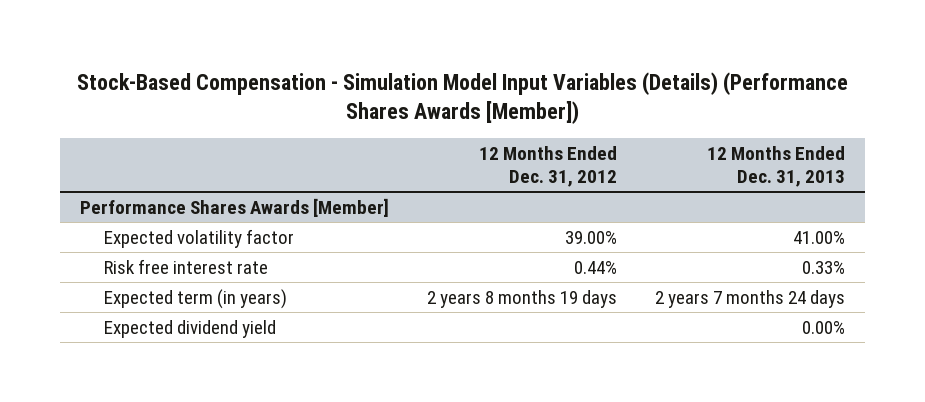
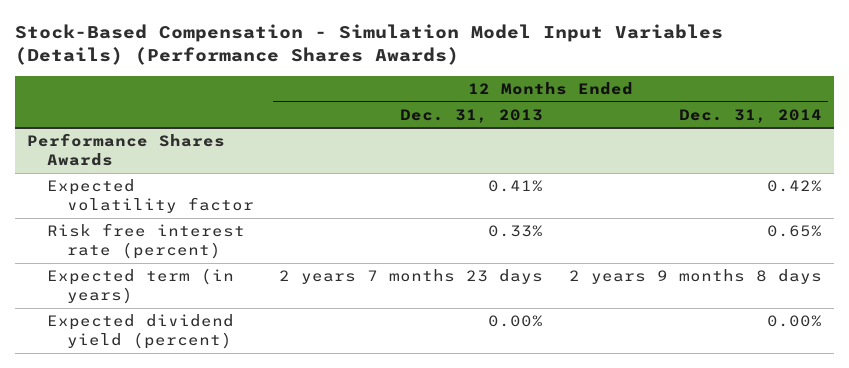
[76,71,848,125] Stock-Based Compensation - Simulation Model Input Variables (Details) (Performance Shares Awards [Member]) -> [14,23,723,65] Stock-Based Compensation - Simulation Model Input Variables (Details) (Performance Shares Awards)
[479,146,618,187] 12 Months Ended Dec. 31, 2012 -> none
none -> [678,108,822,123] Dec. 31, 2014
[79,197,389,217] Performance Shares Awards [Member] -> [27,133,226,166] Performance Shares Awards
[793,230,846,244] 41.00% -> [488,180,544,193] 0.41%
[103,258,268,274] Risk free interest rate -> [47,223,246,259] Risk free interest rate (percent)
[655,289,846,308] 2 years 7 months 24 days -> [279,269,544,285] 2 years 7 months 23 days
[103,319,276,338] Expected dividend yield -> [47,314,235,349] Expected dividend yield (percent)

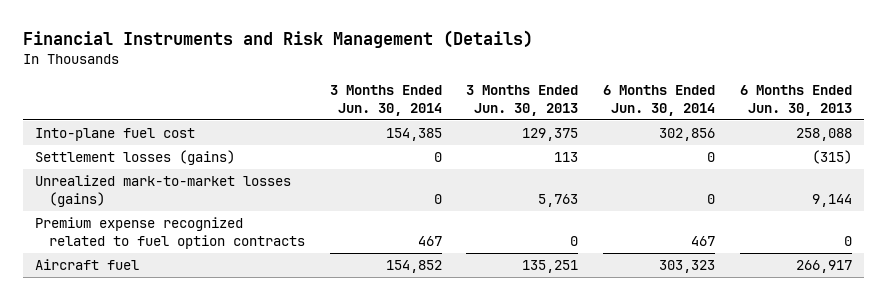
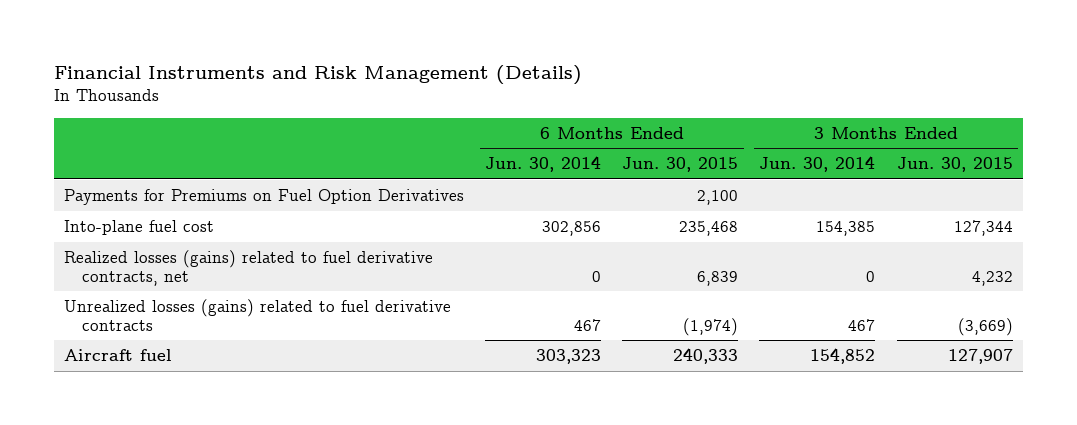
[466,85,579,116] 3 Months Ended Jun. 30, 2013 -> none
[740,85,853,116] 6 Months Ended Jun. 30, 2013 -> none
none -> [622,157,739,173] Jun. 30, 2015
none -> [896,157,1013,173] Jun. 30, 2015
none -> [64,188,465,205] Payments for Premiums on Fuel Option Derivatives
[35,217,305,249] Premium expense recognized related to fuel option contracts -> none
[35,150,236,166] Settlement losses (gains) -> [64,249,434,286] Realized losses (gains) related to fuel derivative contracts, net
[35,175,292,207] Unrealized mark-to-market losses (gains) -> [64,298,452,331] Unrealized losses (gains) related to fuel derivative contracts
[433,193,442,204] 0 -> [848,318,876,331] 467
[707,193,716,204] 0 -> [574,318,602,331] 467

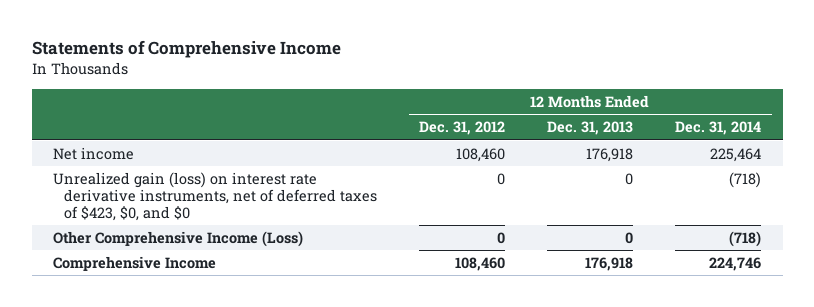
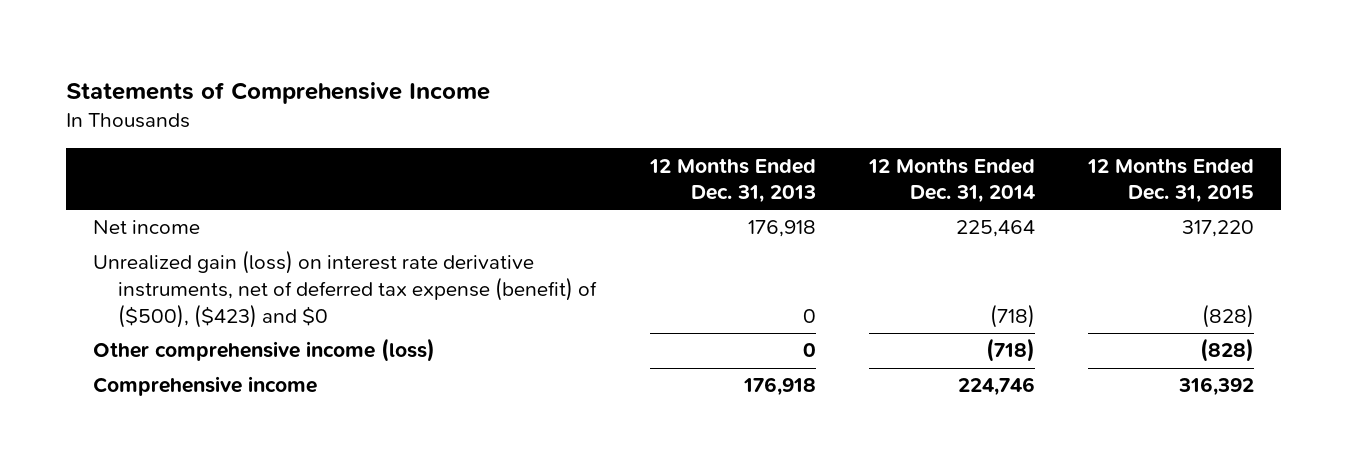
[419,121,506,136] Dec. 31, 2012 -> none
none -> [1087,157,1255,204] 12 Months Ended Dec. 31, 2015
[52,172,377,222] Unrealized gain (loss) on interest rate derivative instruments, net of deferred taxes of $423, $0, and $0 -> [92,250,598,328] Unrealized gain (loss) on interest rate derivative instruments, net of deferred tax expense (benefit) of ($500), ($423) and $0
[52,231,303,248] Other Comprehensive Income (Loss) -> [92,338,435,363] Other comprehensive income (loss)
[52,256,216,272] Comprehensive Income -> [92,376,317,397] Comprehensive income

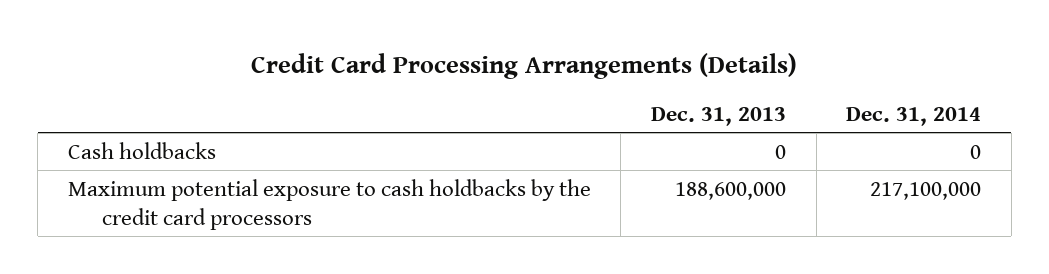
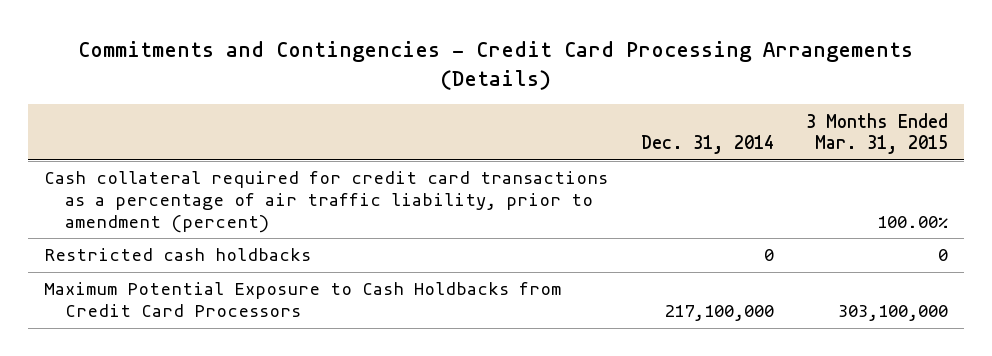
[251,52,798,79] Credit Card Processing Arrangements (Details) -> [78,40,914,90] Commitments and Contingencies - Credit Card Processing Arrangements (Details)
[650,106,786,126] Dec. 31, 2013 -> none
none -> [806,112,949,155] 3 Months Ended Mar. 31, 2015
none -> [44,171,609,233] Cash collateral required for credit card transactions as a percentage of air traffic liability, prior to amendment (percent)
[67,141,216,159] Cash holdbacks -> [44,248,312,262] Restricted cash holdbacks
[67,178,591,230] Maximum potential exposure to cash holdbacks by the credit card processors -> [44,282,562,318] Maximum Potential Exposure to Cash Holdbacks from Credit Card Processors

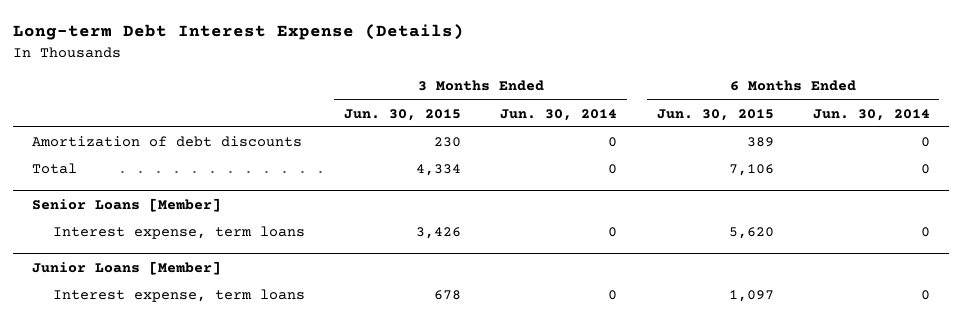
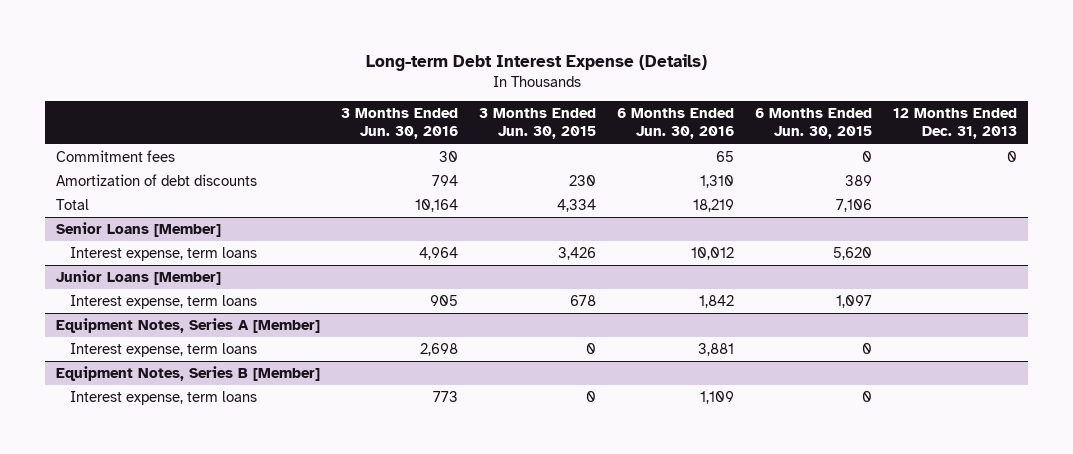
[500,108,618,121] Jun. 30, 2014 -> none
[812,108,930,121] Jun. 30, 2014 -> none
none -> [340,108,458,140] 3 Months Ended Jun. 30, 2016
none -> [617,108,735,140] 6 Months Ended Jun. 30, 2016
none -> [893,108,1018,140] 12 Months Ended Dec. 31, 2013
none -> [55,149,175,162] Commitment fees
none -> [55,317,320,333] Equipment Notes, Series A [Member]
none -> [69,342,257,357] Interest expense, term loans
none -> [55,365,320,381] Equipment Notes, Series B [Member]
none -> [69,390,257,405] Interest expense, term loans

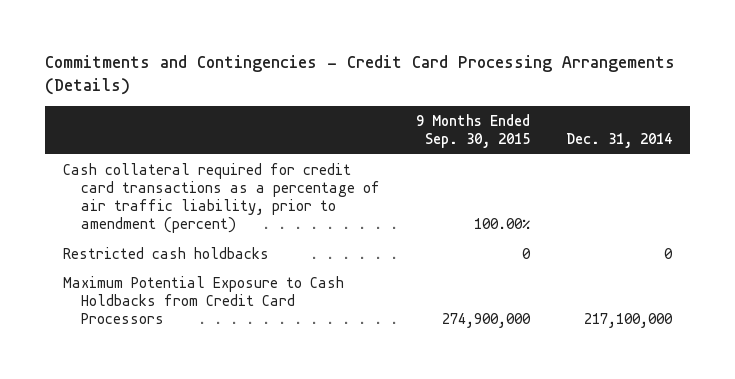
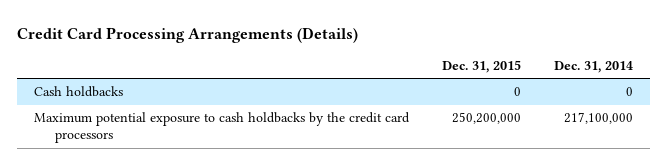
[45,55,676,96] Commitments and Contingencies - Credit Card Processing Arrangements (Details) -> [17,26,359,43] Credit Card Processing Arrangements (Details)
[416,113,531,149] 9 Months Ended Sep. 30, 2015 -> none
none -> [442,59,522,73] Dec. 31, 2015
[62,162,381,234] Cash collateral required for credit card transactions as a percentage of air traffic liability, prior to amendment (percent) -> none
[62,246,269,259] Restricted cash holdbacks -> [33,86,123,98] Cash holdbacks
[62,275,344,325] Maximum Potential Exposure to Cash Holdbacks from Credit Card Processors -> [33,112,410,144] Maximum potential exposure to cash holdbacks by the credit card processors

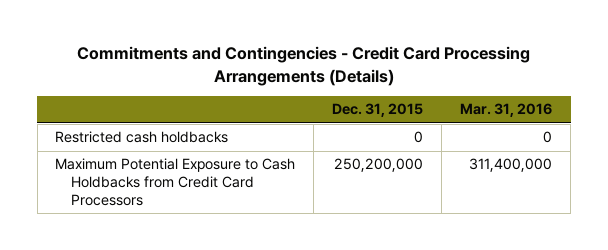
[17,26,359,43] Credit Card Processing Arrangements (Details) -> [76,46,530,86] Commitments and Contingencies - Credit Card Processing Arrangements (Details)
[554,60,634,73] Dec. 31, 2014 -> none
none -> [460,103,553,118] Mar. 31, 2016
[33,86,123,98] Cash holdbacks -> [55,131,229,144] Restricted cash holdbacks
[33,112,410,144] Maximum potential exposure to cash holdbacks by the credit card processors -> [55,158,296,206] Maximum Potential Exposure to Cash Holdbacks from Credit Card Processors

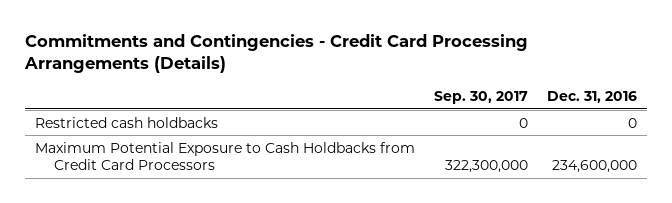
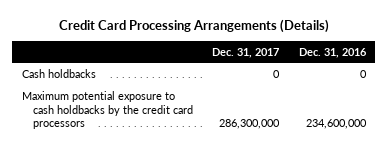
[24,34,529,74] Commitments and Contingencies - Credit Card Processing Arrangements (Details) -> [58,18,329,33] Credit Card Processing Arrangements (Details)
[433,91,528,105] Sep. 30, 2017 -> none
none -> [212,47,280,58] Dec. 31, 2017
[34,116,218,128] Restricted cash holdbacks -> [21,68,96,78] Cash holdbacks
[34,141,415,171] Maximum Potential Exposure to Cash Holdbacks from Credit Card Processors -> [21,90,194,130] Maximum potential exposure to cash holdbacks by the credit card processors

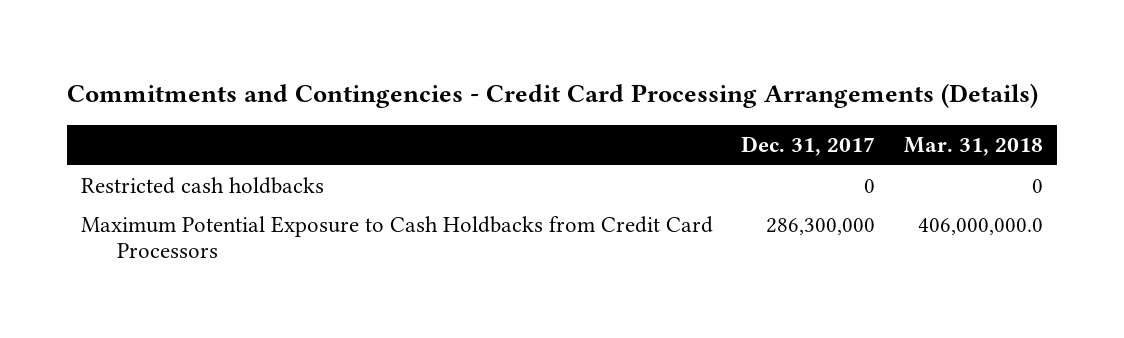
[58,18,329,33] Credit Card Processing Arrangements (Details) -> [67,83,1039,109] Commitments and Contingencies - Credit Card Processing Arrangements (Details)
[298,47,367,58] Dec. 31, 2016 -> none
none -> [903,137,1043,157] Mar. 31, 2018
[21,68,96,78] Cash holdbacks -> [81,177,325,195] Restricted cash holdbacks
[21,90,194,130] Maximum potential exposure to cash holdbacks by the credit card processors -> [81,216,714,259] Maximum Potential Exposure to Cash Holdbacks from Credit Card Processors

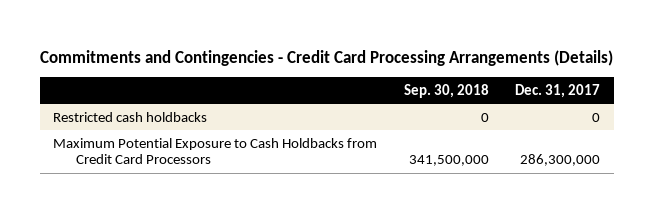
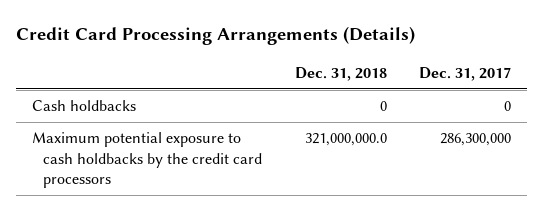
[40,49,614,66] Commitments and Contingencies - Credit Card Processing Arrangements (Details) -> [15,26,415,46] Credit Card Processing Arrangements (Details)
[403,84,489,99] Sep. 30, 2018 -> none
none -> [294,66,387,81] Dec. 31, 2018
[53,111,208,122] Restricted cash holdbacks -> [31,100,136,112] Cash holdbacks
[53,137,378,165] Maximum Potential Exposure to Cash Holdbacks from Credit Card Processors -> [31,132,263,188] Maximum potential exposure to cash holdbacks by the credit card processors

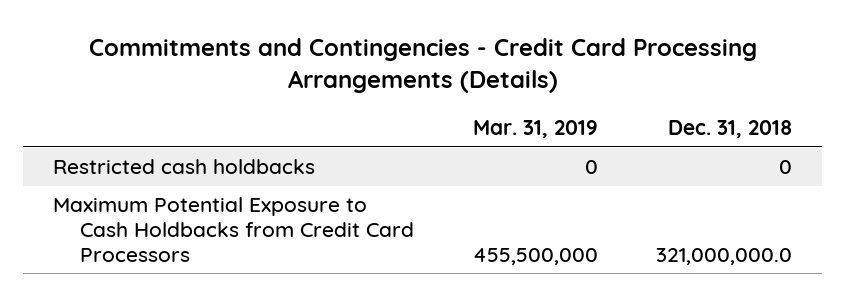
[15,26,415,46] Credit Card Processing Arrangements (Details) -> [88,37,757,93] Commitments and Contingencies - Credit Card Processing Arrangements (Details)
[418,66,511,81] Dec. 31, 2017 -> none
none -> [472,120,598,139] Mar. 31, 2019
[31,100,136,112] Cash holdbacks -> [52,159,315,175] Restricted cash holdbacks
[31,132,263,188] Maximum potential exposure to cash holdbacks by the credit card processors -> [52,197,415,262] Maximum Potential Exposure to Cash Holdbacks from Credit Card Processors

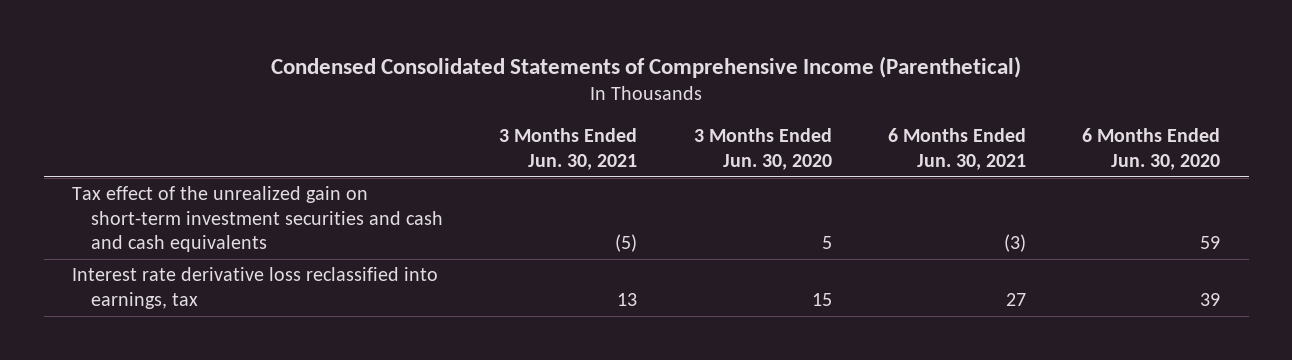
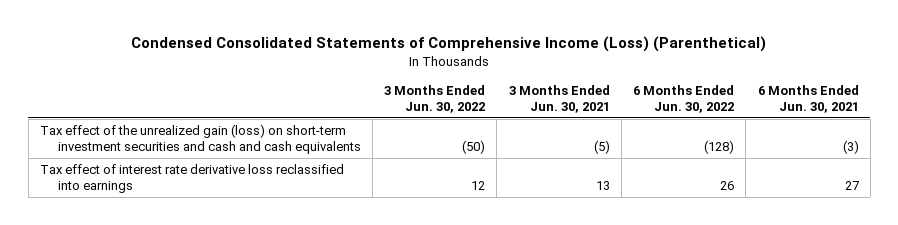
[271,56,1022,79] Condensed Consolidated Statements of Comprehensive Income (Parenthetical) -> [131,36,767,53] Condensed Consolidated Statements of Comprehensive Income (Loss) (Parenthetical)
[693,128,832,170] 3 Months Ended Jun. 30, 2020 -> none
[1082,128,1221,170] 6 Months Ended Jun. 30, 2020 -> none
none -> [384,85,486,113] 3 Months Ended Jun. 30, 2022
none -> [633,85,735,113] 6 Months Ended Jun. 30, 2022
[71,186,443,253] Tax effect of the unrealized gain on short-term investment securities and cash and cash equivalents -> [39,124,361,155] Tax effect of the unrealized gain (loss) on short-term investment securities and cash and cash equivalents
[71,267,438,309] Interest rate derivative loss reclassified into earnings, tax -> [39,164,344,194] Tax effect of interest rate derivative loss reclassified into earnings

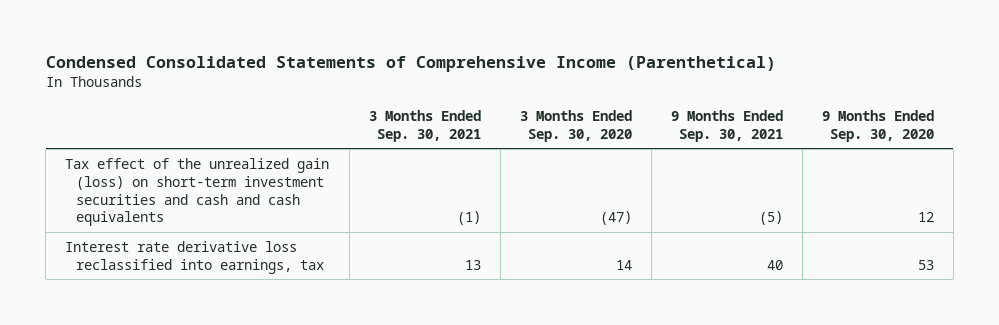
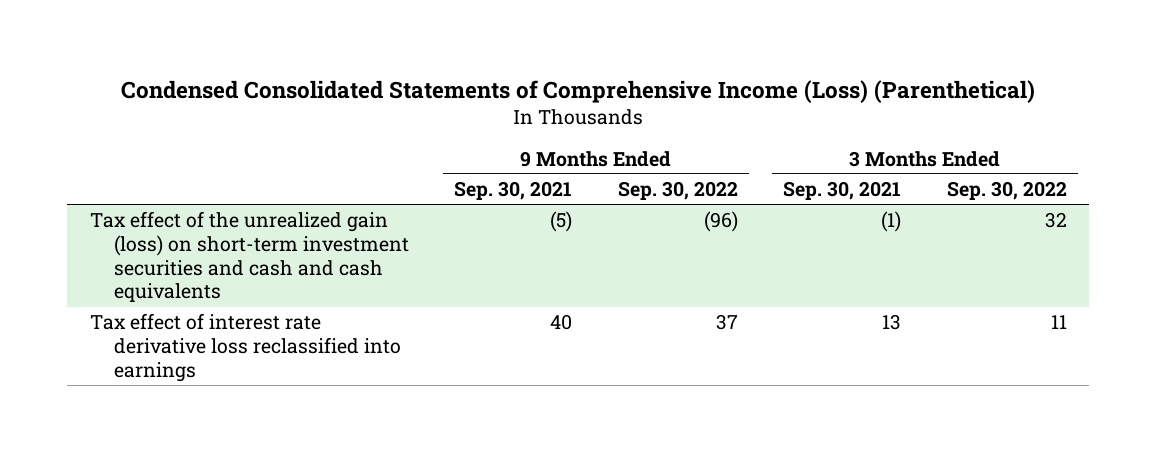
[45,55,776,72] Condensed Consolidated Statements of Comprehensive Income (Parenthetical) -> [121,79,1036,103] Condensed Consolidated Statements of Comprehensive Income (Loss) (Parenthetical)
[519,109,632,142] 3 Months Ended Sep. 30, 2020 -> none
[821,109,934,142] 9 Months Ended Sep. 30, 2020 -> none
none -> [617,180,738,200] Sep. 30, 2022
none -> [946,180,1067,200] Sep. 30, 2022
[65,240,325,274] Interest rate derivative loss reclassified into earnings, tax -> [90,313,401,382] Tax effect of interest rate derivative loss reclassified into earnings

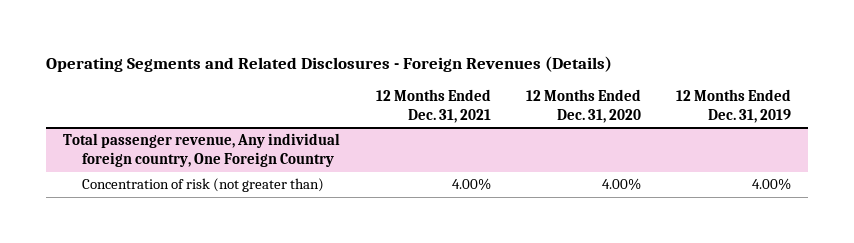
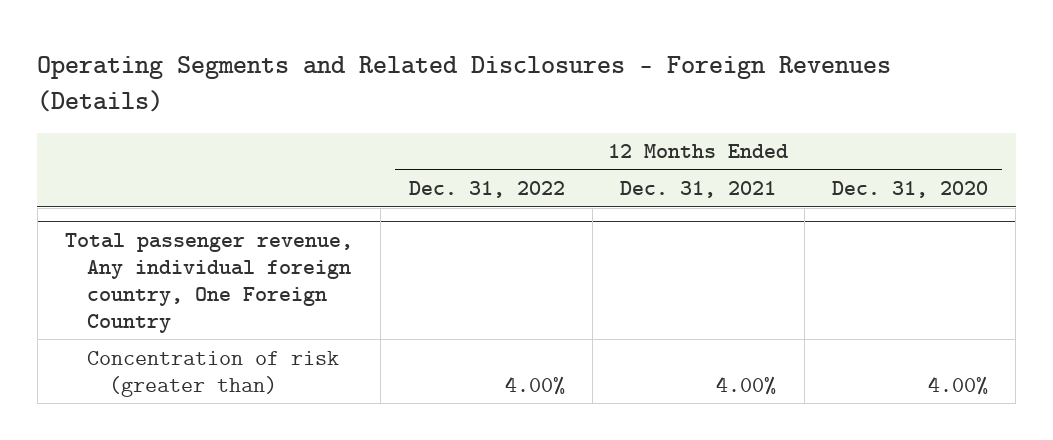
[675,88,791,123] 12 Months Ended Dec. 31, 2019 -> none
none -> [408,181,565,199] Dec. 31, 2022
[81,178,324,193] Concentration of risk (not greater than) -> [86,350,339,397] Concentration of risk (greater than)

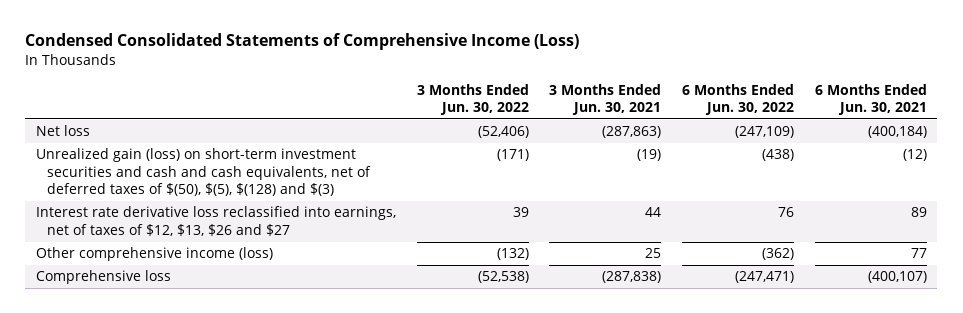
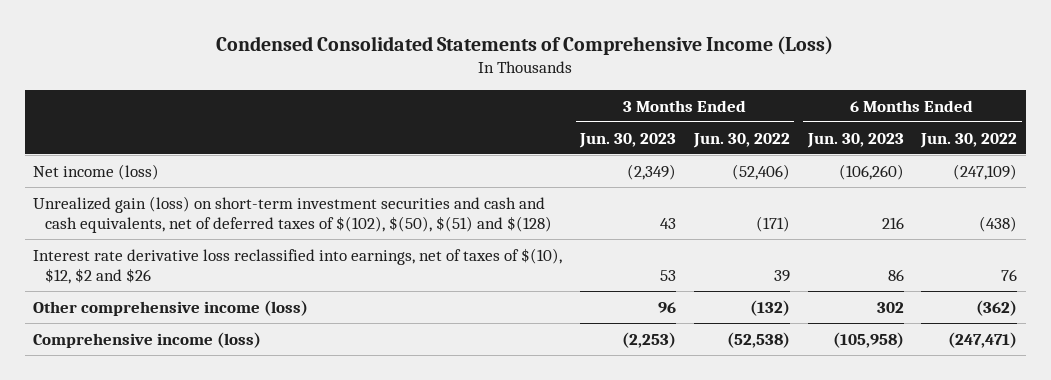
[549,83,662,115] 3 Months Ended Jun. 30, 2021 -> none
[814,83,927,115] 6 Months Ended Jun. 30, 2021 -> none
none -> [579,132,677,148] Jun. 30, 2023
none -> [806,132,904,148] Jun. 30, 2023
[35,125,90,137] Net loss -> [33,163,160,180] Net income (loss)
[35,148,371,197] Unrealized gain (loss) on short-term investment securities and cash and cash equivalents, net of deferred taxes of $(50), $(5), $(128) and $(3) -> [33,195,553,233] Unrealized gain (loss) on short-term investment securities and cash and cash equivalents, net of deferred taxes of $(102), $(50), $(51) and $(128)
[35,206,396,236] Interest rate derivative loss reclassified into earnings, net of taxes of $12, $13, $26 and $27 -> [33,247,563,284] Interest rate derivative loss reclassified into earnings, net of taxes of $(10), $12, $2 and $26
[35,270,171,285] Comprehensive loss -> [33,331,262,348] Comprehensive income (loss)

